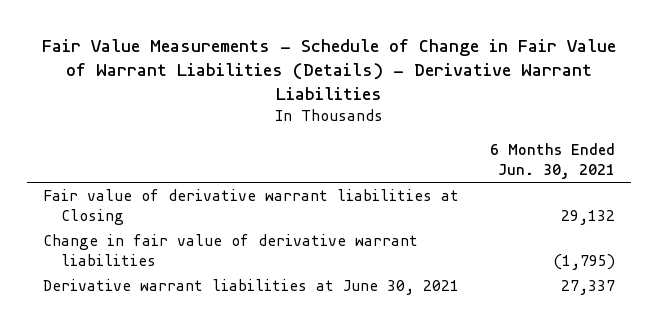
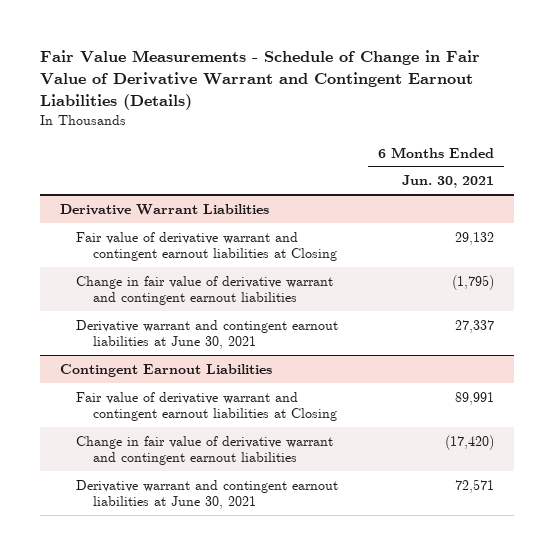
[42,38,617,101] Fair Value Measurements - Schedule of Change in Fair Value of Warrant Liabilities (Details) - Derivative Warrant Liabilities -> [40,50,481,110] Fair Value Measurements - Schedule of Change in Fair Value of Derivative Warrant and Contingent Earnout Liabilities (Details)
none -> [60,203,270,215] Derivative Warrant Liabilities
[43,189,460,225] Fair value of derivative warrant liabilities at Closing -> [76,231,337,262] Fair value of derivative warrant and contingent earnout liabilities at Closing
[43,234,419,266] Change in fair value of derivative warrant liabilities -> [76,275,334,306] Change in fair value of derivative warrant and contingent earnout liabilities
[43,279,460,296] Derivative warrant liabilities at June 30, 2021 -> [76,319,339,350] Derivative warrant and contingent earnout liabilities at June 30, 2021
none -> [60,363,273,377] Contingent Earnout Liabilities
none -> [76,391,337,422] Fair value of derivative warrant and contingent earnout liabilities at Closing
none -> [76,435,334,466] Change in fair value of derivative warrant and contingent earnout liabilities
none -> [76,479,339,510] Derivative warrant and contingent earnout liabilities at June 30, 2021

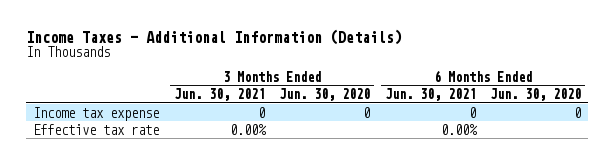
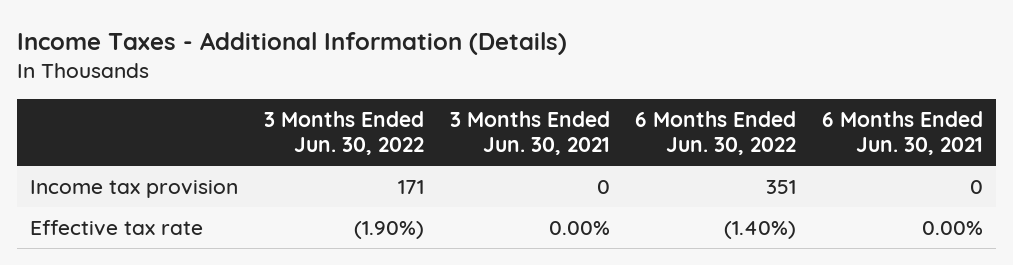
[279,87,371,101] Jun. 30, 2020 -> none
[490,87,582,101] Jun. 30, 2020 -> none
none -> [263,110,424,155] 3 Months Ended Jun. 30, 2022
none -> [635,110,797,155] 6 Months Ended Jun. 30, 2022
[33,106,160,121] Income tax expense -> [30,180,239,199] Income tax provision

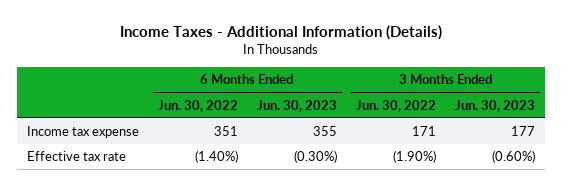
[449,110,610,155] 3 Months Ended Jun. 30, 2021 -> none
[821,110,983,155] 6 Months Ended Jun. 30, 2021 -> none
none -> [256,99,337,112] Jun. 30, 2023
none -> [455,99,536,112] Jun. 30, 2023
[30,180,239,199] Income tax provision -> [26,126,139,139] Income tax expense

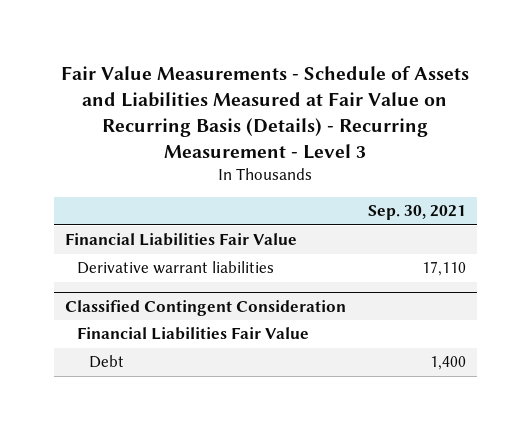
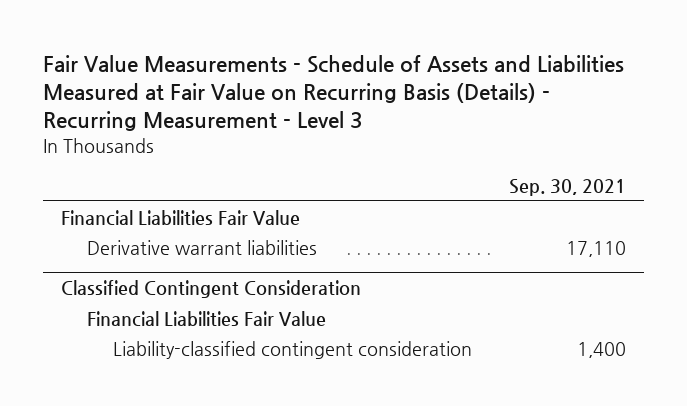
[89,355,125,369] Debt -> none
none -> [113,340,473,359] Liability-classified contingent consideration

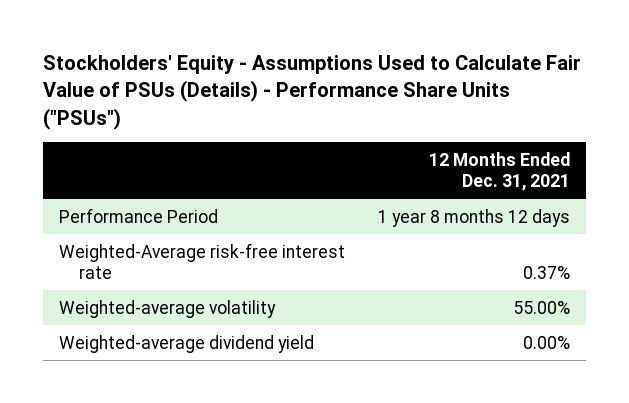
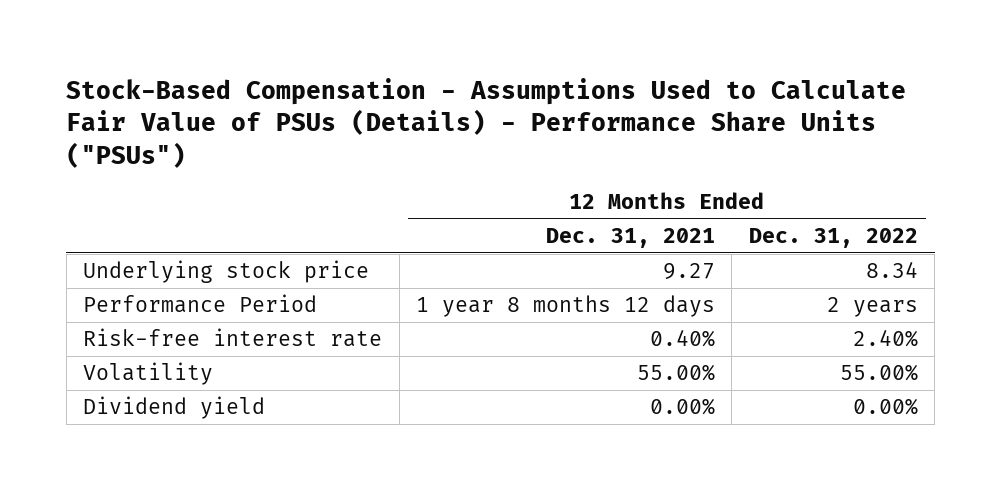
[42,54,581,130] Stockholders' Equity - Assumptions Used to Calculate Fair Value of PSUs (Details) - Performance Share Units ("PSUs") -> [66,77,907,168] Stock-Based Compensation - Assumptions Used to Calculate Fair Value of PSUs (Details) - Performance Share Units ("PSUs")
none -> [748,228,918,249] Dec. 31, 2022
none -> [83,260,370,284] Underlying stock price
[59,242,346,279] Weighted-Average risk-free interest rate -> [83,328,383,348] Risk-free interest rate
[522,265,570,279] 0.37% -> [650,329,716,348] 0.40%
[59,299,277,318] Weighted-average volatility -> [83,362,214,386] Volatility
[59,334,315,353] Weighted-average dividend yield -> [83,396,266,420] Dividend yield

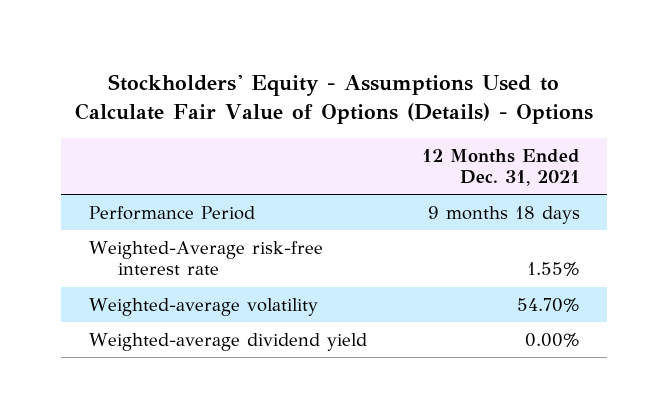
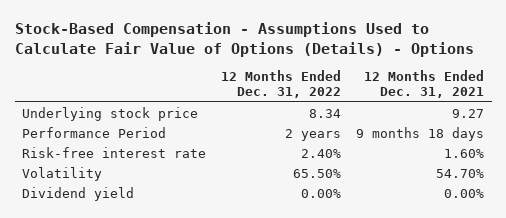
[75,74,594,125] Stockholders' Equity - Assumptions Used to Calculate Fair Value of Options (Details) - Options -> [14,22,474,58] Stock-Based Compensation - Assumptions Used to Calculate Fair Value of Options (Details) - Options
none -> [221,70,342,99] 12 Months Ended Dec. 31, 2022
none -> [22,106,199,121] Underlying stock price
[88,240,323,276] Weighted-Average risk-free interest rate -> [22,146,207,158] Risk-free interest rate
[526,262,580,277] 1.55% -> [444,148,485,158] 1.60%
[88,297,318,316] Weighted-average volatility -> [22,166,103,181] Volatility
[88,332,367,351] Weighted-average dividend yield -> [22,186,135,201] Dividend yield

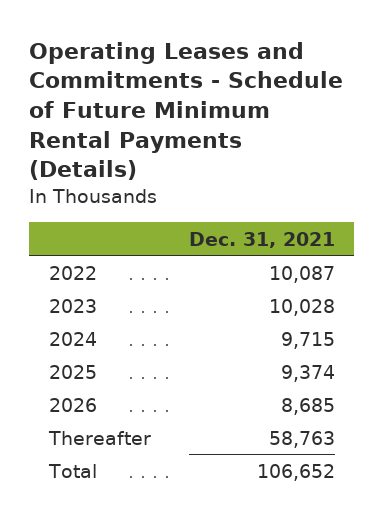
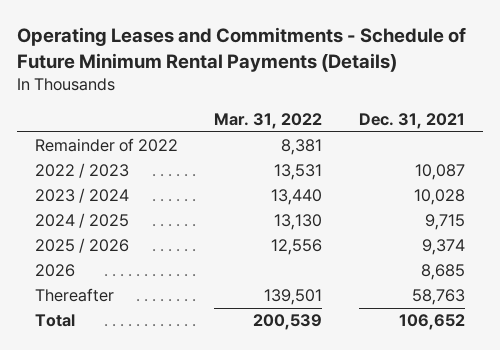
none -> [214,113,323,130] Mar. 31, 2022
none -> [34,138,178,153] Remainder of 2022
[48,265,97,280] 2022 -> [34,163,129,179] 2022 / 2023
[48,298,97,313] 2023 -> [34,188,129,204] 2023 / 2024
[48,331,97,346] 2024 -> [34,213,129,229] 2024 / 2025
[48,364,97,379] 2025 -> [34,238,129,254] 2025 / 2026

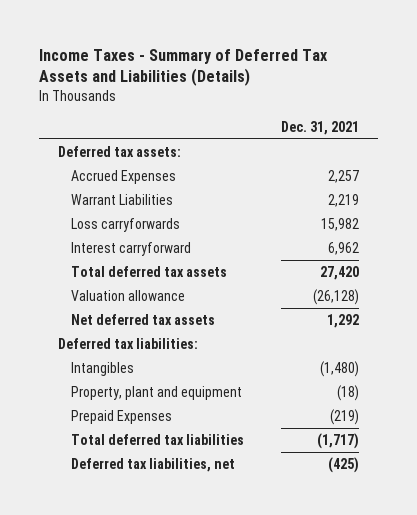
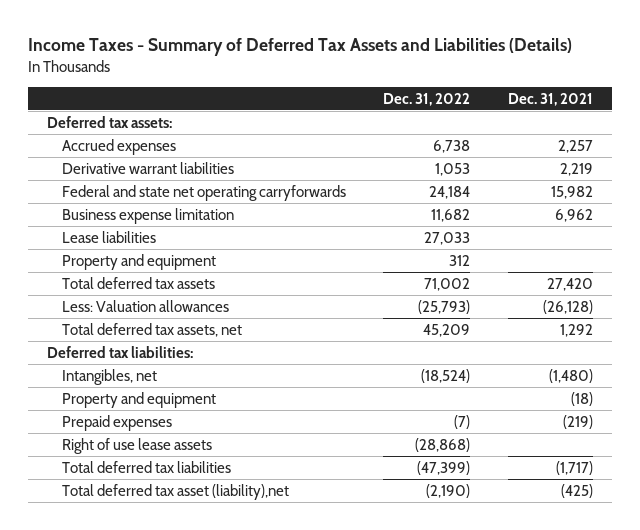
none -> [383,92,471,106] Dec. 31, 2022
[71,170,177,185] Accrued Expenses -> [61,138,176,155] Accrued expenses
[71,194,174,206] Warrant Liabilities -> [61,161,234,174] Derivative warrant liabilities
[71,218,181,233] Loss carryforwards -> [61,184,346,201] Federal and state net operating carryforwards
[71,242,192,257] Interest carryforward -> [61,207,234,224] Business expense limitation
none -> [61,230,156,243] Lease liabilities
none -> [61,253,216,270] Property and equipment
[71,290,186,302] Valuation allowance -> [61,299,229,312] Less: Valuation allowances
[71,314,216,326] Net deferred tax assets -> [61,322,242,337] Total deferred tax assets, net
[71,362,135,377] Intangibles -> [61,368,157,385] Intangibles, net
[71,386,243,401] Property, plant and equipment -> [61,391,216,408] Property and equipment
[71,410,173,425] Prepaid Expenses -> [61,414,172,431] Prepaid expenses
none -> [61,437,212,454] Right of use lease assets
[71,458,236,473] Deferred tax liabilities, net -> [61,483,289,500] Total deferred tax asset (liability),net

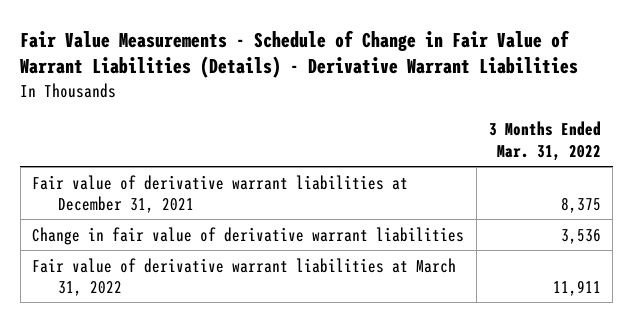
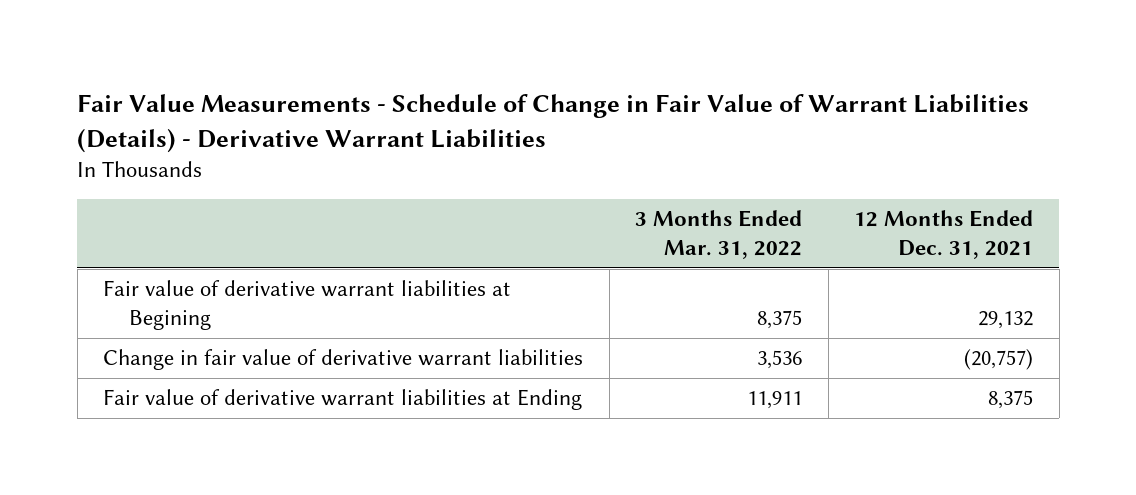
none -> [854,210,1034,259] 12 Months Ended Dec. 31, 2021
[32,174,409,213] Fair value of derivative warrant liabilities at December 31, 2021 -> [103,280,512,330] Fair value of derivative warrant liabilities at Begining
[32,257,457,296] Fair value of derivative warrant liabilities at March 31, 2022 -> [103,389,583,411] Fair value of derivative warrant liabilities at Ending

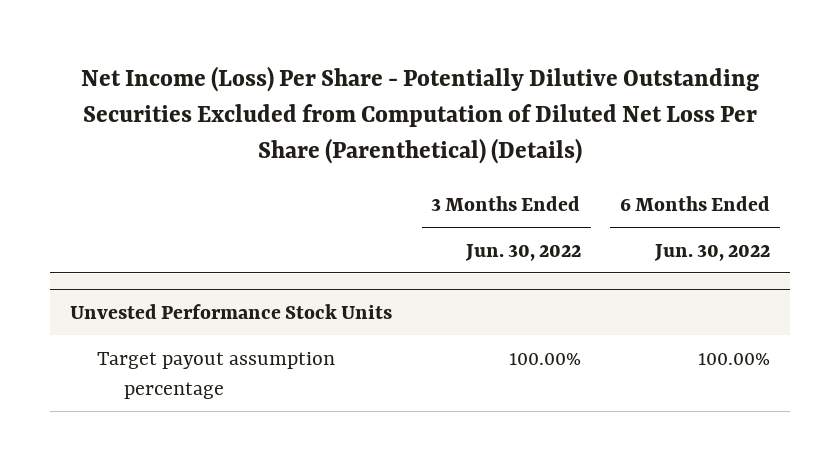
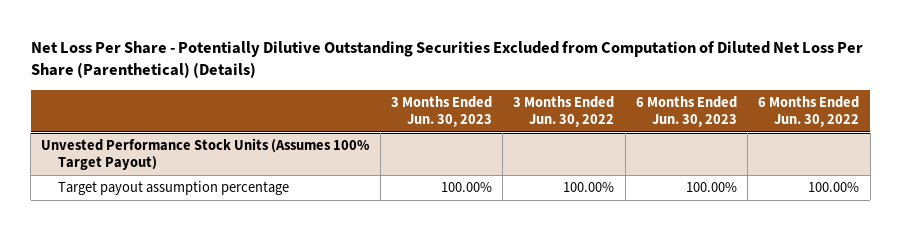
[81,65,760,164] Net Income (Loss) Per Share - Potentially Dilutive Outstanding Securities Excluded from Computation of Diluted Net Loss Per Share (Parenthetical) (Details) -> [30,41,863,79] Net Loss Per Share - Potentially Dilutive Outstanding Securities Excluded from Computation of Diluted Net Loss Per Share (Parenthetical) (Details)
none -> [390,95,492,128] 3 Months Ended Jun. 30, 2023
none -> [635,95,737,128] 6 Months Ended Jun. 30, 2023
[69,303,392,319] Unvested Performance Stock Units -> [41,138,371,171] Unvested Performance Stock Units (Assumes 100% Target Payout)

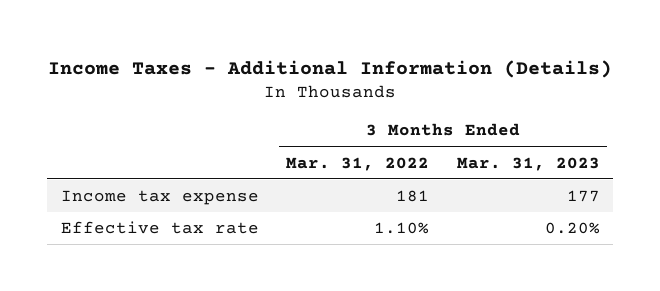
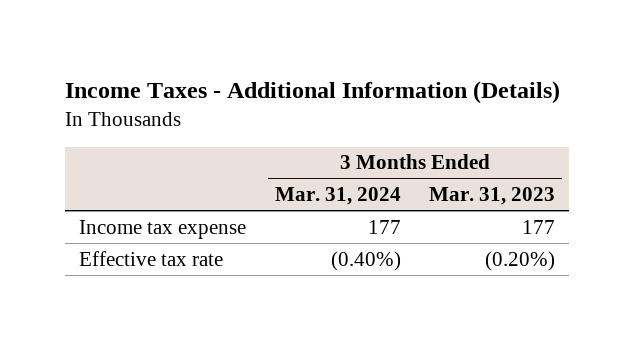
[286,156,430,171] Mar. 31, 2022 -> none
none -> [274,187,401,206] Mar. 31, 2024
[544,222,600,235] 0.20% -> [485,250,556,271] (0.20%)

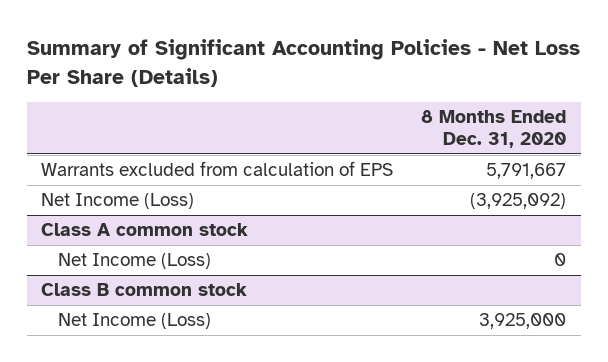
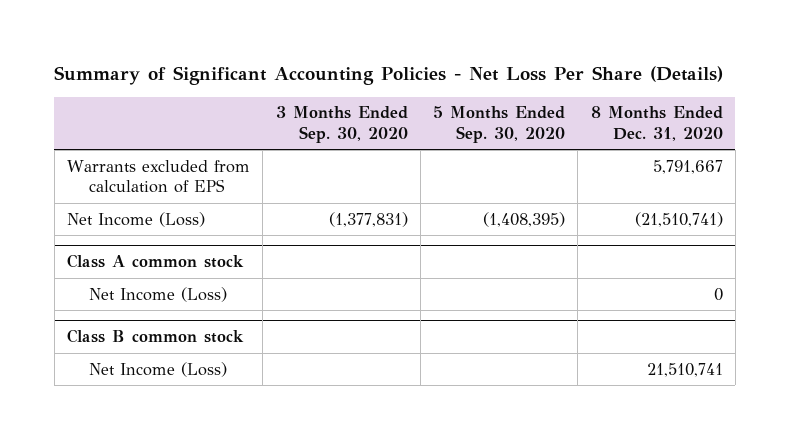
none -> [275,106,408,143] 3 Months Ended Sep. 30, 2020
none -> [433,106,566,143] 5 Months Ended Sep. 30, 2020
[470,193,567,210] (3,925,092) -> [634,211,723,227] (21,510,741)
[479,313,567,330] 3,925,000 -> [646,362,723,377] 21,510,741

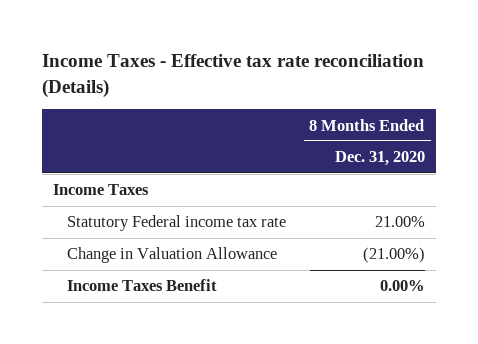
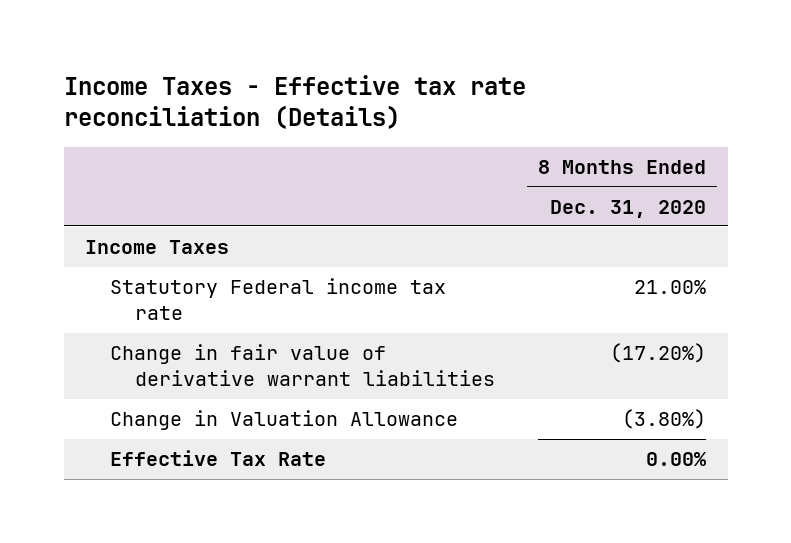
none -> [109,344,495,387] Change in fair value of derivative warrant liabilities
[362,247,425,264] (21.00%) -> [621,409,706,430] (3.80%)
[67,279,218,292] Income Taxes Benefit -> [109,450,326,467] Effective Tax Rate

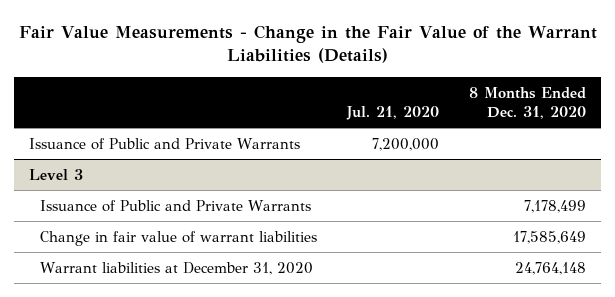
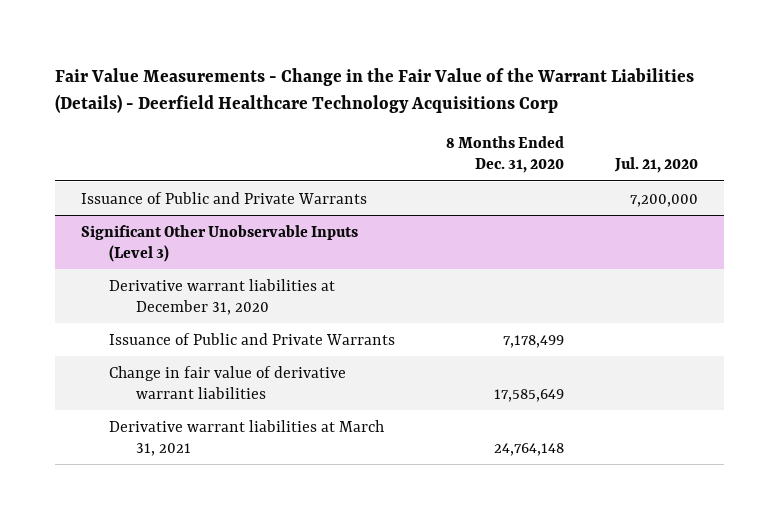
[18,24,597,64] Fair Value Measurements - Change in the Fair Value of the Warrant Liabilities (Details) -> [55,68,695,113] Fair Value Measurements - Change in the Fair Value of the Warrant Liabilities (Details) - Deerfield Healthcare Technology Acquisitions Corp
[29,168,84,180] Level 3 -> [81,224,359,262] Significant Other Unobservable Inputs (Level 3)
none -> [108,278,335,315] Derivative warrant liabilities at December 31, 2020
[40,230,318,246] Change in fair value of warrant liabilities -> [108,365,346,399] Change in fair value of derivative warrant liabilities
[40,261,314,275] Warrant liabilities at December 31, 2020 -> [108,419,384,456] Derivative warrant liabilities at March 31, 2021

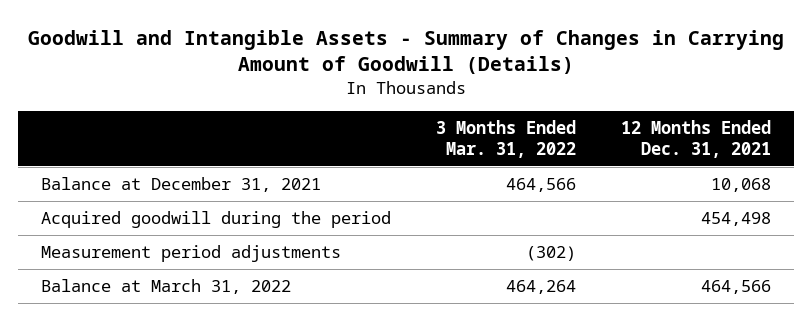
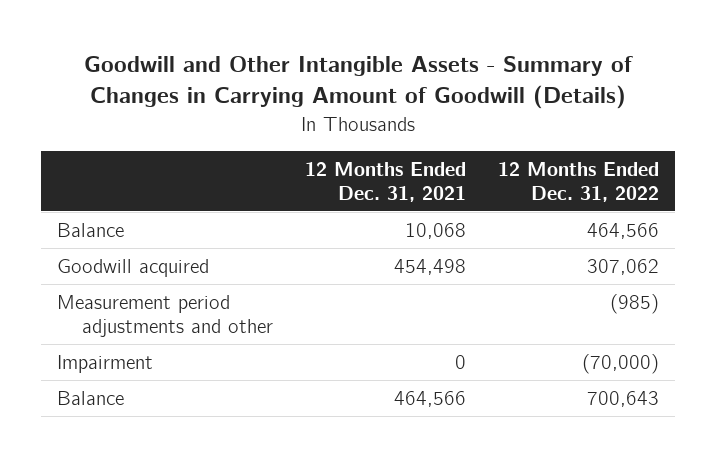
[28,29,785,75] Goodwill and Intangible Assets - Summary of Changes in Carrying Amount of Goodwill (Details) -> [83,56,633,110] Goodwill and Other Intangible Assets - Summary of Changes in Carrying Amount of Goodwill (Details)
[436,120,577,159] 3 Months Ended Mar. 31, 2022 -> none
none -> [497,161,659,202] 12 Months Ended Dec. 31, 2022
[41,177,322,193] Balance at December 31, 2021 -> [57,222,125,237] Balance
[41,211,392,229] Acquired goodwill during the period -> [57,258,210,277] Goodwill acquired
[41,245,342,263] Measurement period adjustments -> [57,294,273,338] Measurement period adjustments and other
none -> [57,354,154,373] Impairment
[41,279,292,295] Balance at March 31, 2022 -> [57,390,125,405] Balance

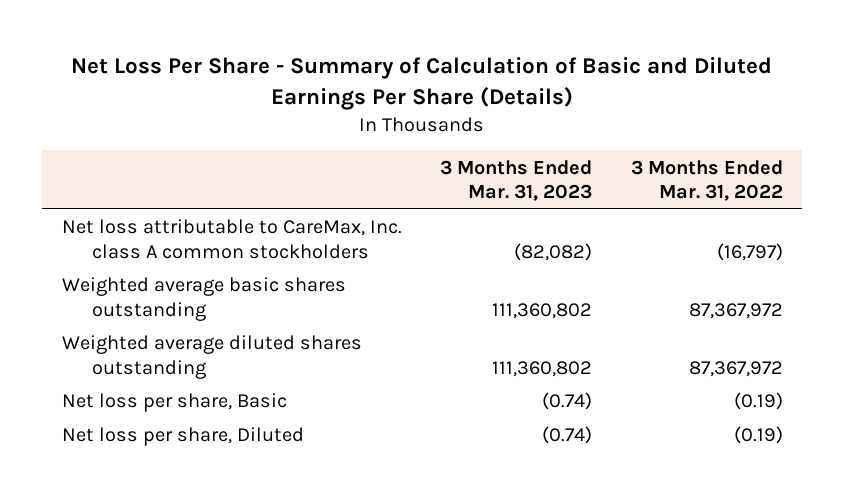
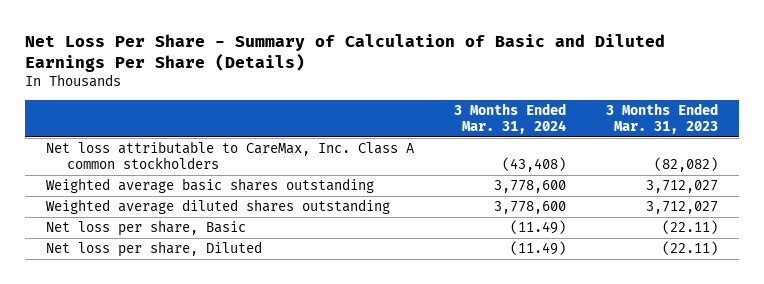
[630,159,783,202] 3 Months Ended Mar. 31, 2022 -> none
none -> [453,103,566,135] 3 Months Ended Mar. 31, 2024
[61,219,402,259] Net loss attributable to CareMax, Inc. class A common stockholders -> [45,141,415,170] Net loss attributable to CareMax, Inc. Class A common stockholders
[492,302,593,319] 111,360,802 -> [646,180,719,194] 3,712,027
[492,360,593,377] 111,360,802 -> [646,201,719,215] 3,712,027
[542,392,593,411] (0.74) -> [662,220,719,235] (22.11)
[542,426,593,445] (0.74) -> [662,241,719,256] (22.11)

